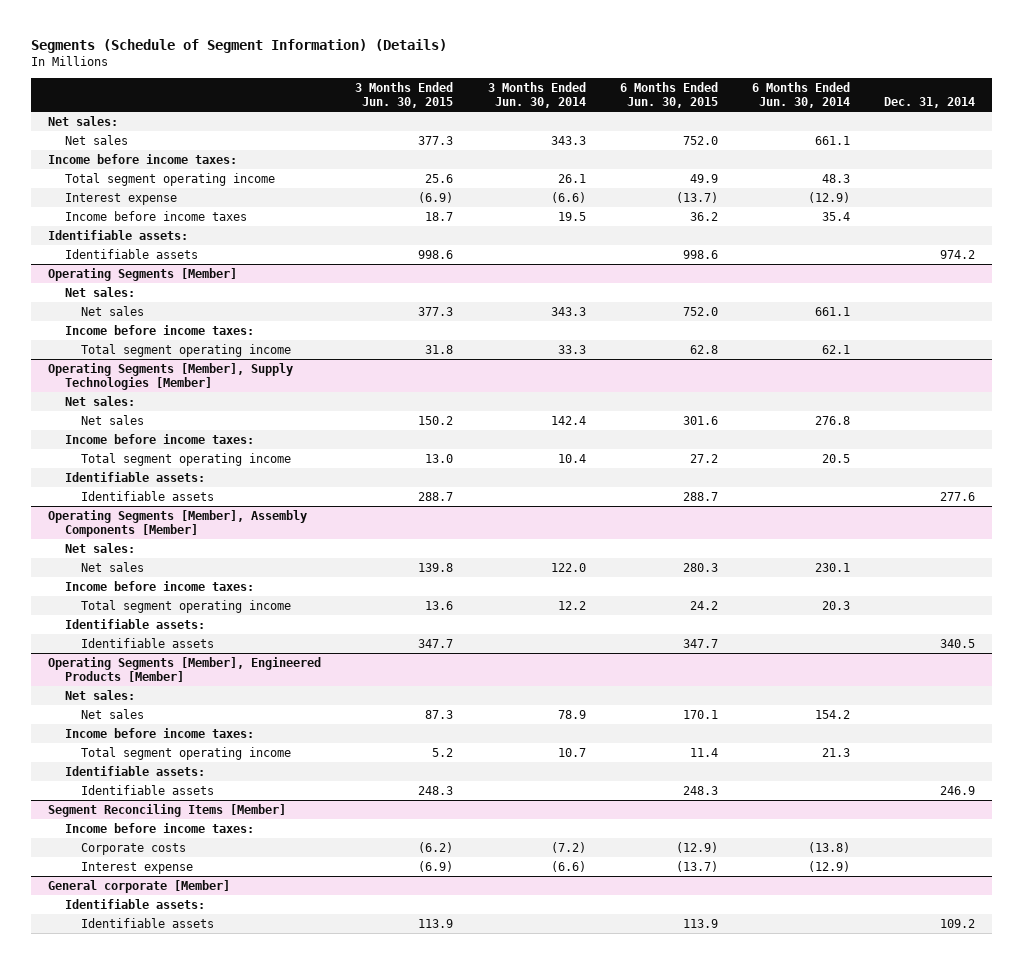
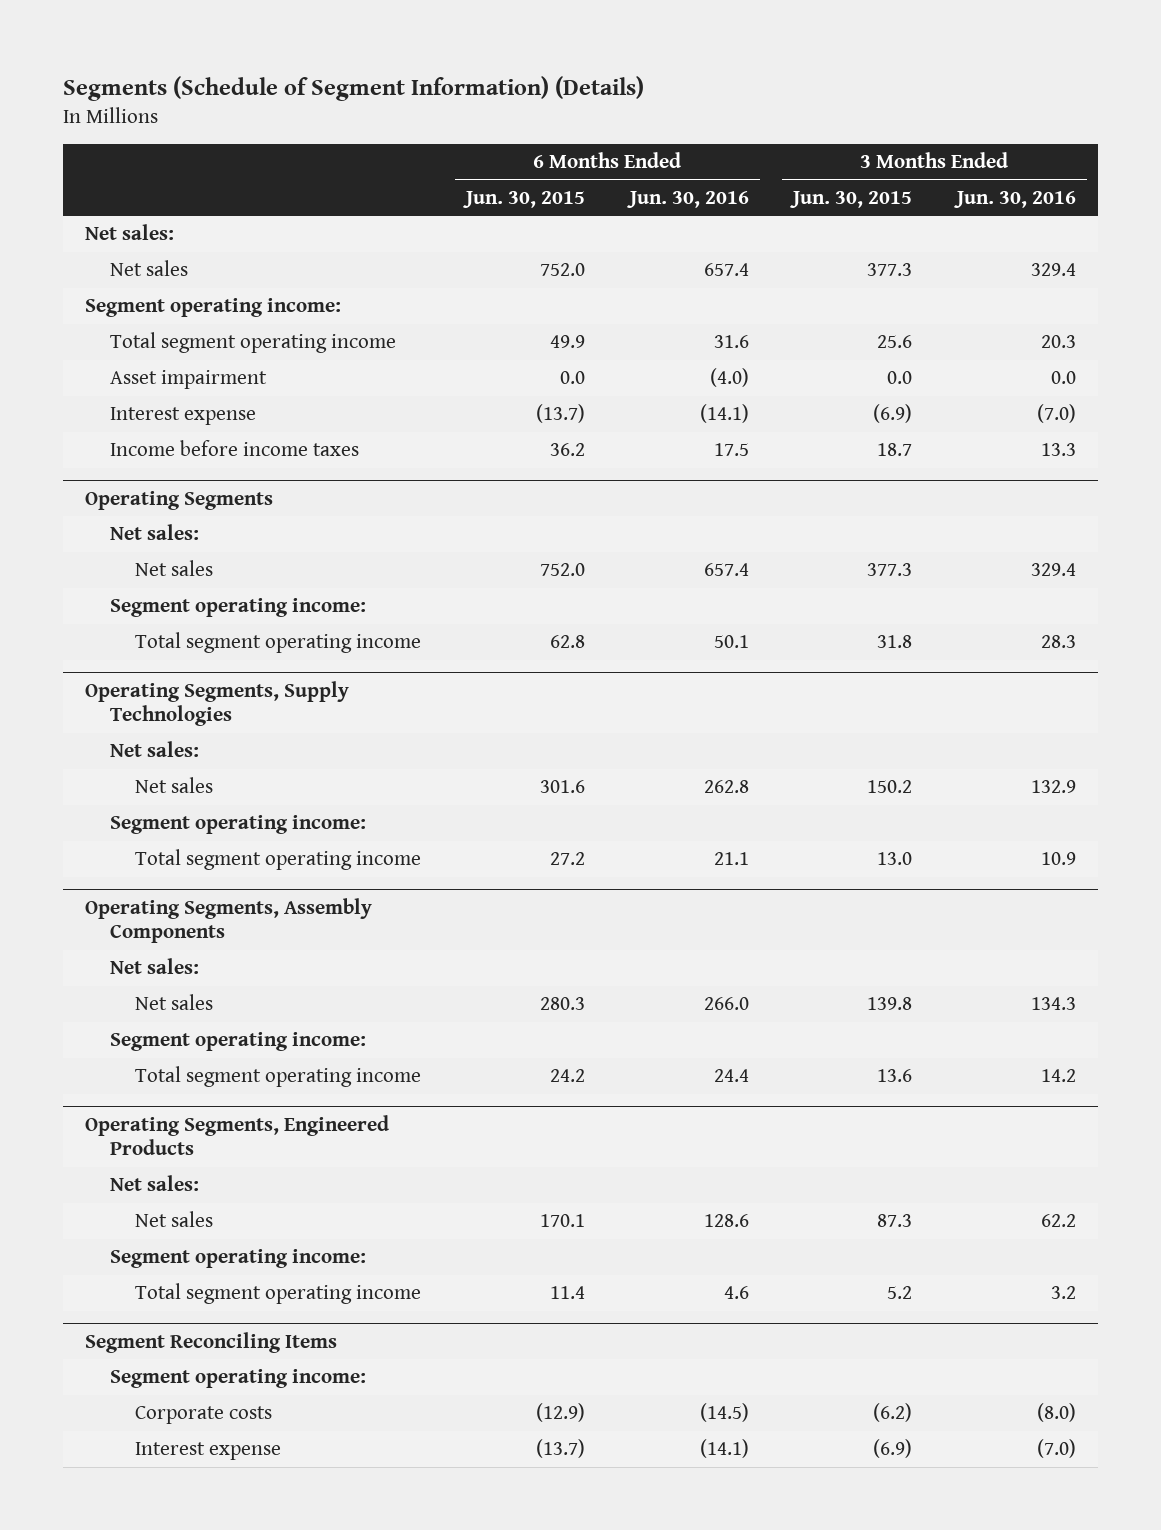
[487,82,586,109] 3 Months Ended Jun. 30, 2014 -> none
[752,82,851,109] 6 Months Ended Jun. 30, 2014 -> none
[884,97,976,109] Dec. 31, 2014 -> none
none -> [626,190,749,208] Jun. 30, 2016
none -> [953,190,1076,208] Jun. 30, 2016
[48,153,238,164] Income before income taxes: -> [85,298,342,318] Segment operating income:
none -> [110,370,268,390] Asset impairment
[48,229,189,240] Identifiable assets: -> none
[64,248,198,259] Identifiable assets -> none
[48,267,238,281] Operating Segments [Member] -> [85,490,274,510] Operating Segments
[64,324,254,335] Income before income taxes: -> [110,598,367,618] Segment operating income:
[48,362,294,391] Operating Segments [Member], Supply Technologies [Member] -> [85,680,350,727] Operating Segments, Supply Technologies
[64,433,254,444] Income before income taxes: -> [110,815,367,835] Segment operating income:
[64,471,205,482] Identifiable assets: -> none
[81,490,215,501] Identifiable assets -> none
[48,509,308,538] Operating Segments [Member], Assembly Components [Member] -> [85,897,373,944] Operating Segments, Assembly Components
[64,580,254,591] Income before income taxes: -> [110,1032,367,1052] Segment operating income:
[64,618,205,629] Identifiable assets: -> none
[81,637,215,648] Identifiable assets -> none
[48,656,322,683] Operating Segments [Member], Engineered Products [Member] -> [85,1114,390,1156] Operating Segments, Engineered Products
[64,727,254,738] Income before income taxes: -> [110,1249,367,1269] Segment operating income:
[64,765,205,776] Identifiable assets: -> none
[81,784,215,795] Identifiable assets -> none
[48,803,287,817] Segment Reconciling Items [Member] -> [85,1331,338,1353] Segment Reconciling Items
[64,822,254,833] Income before income taxes: -> [110,1369,367,1389] Segment operating income:
[48,879,231,893] General corporate [Member] -> none
[64,898,205,909] Identifiable assets: -> none
[81,917,215,928] Identifiable assets -> none

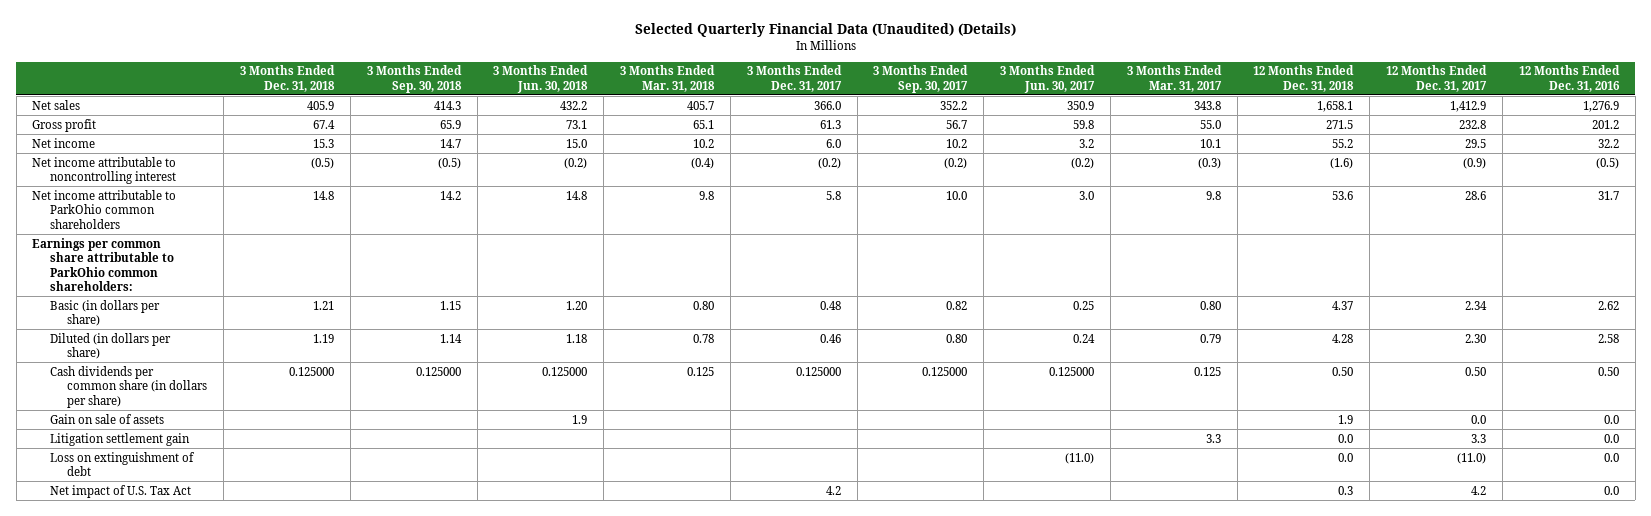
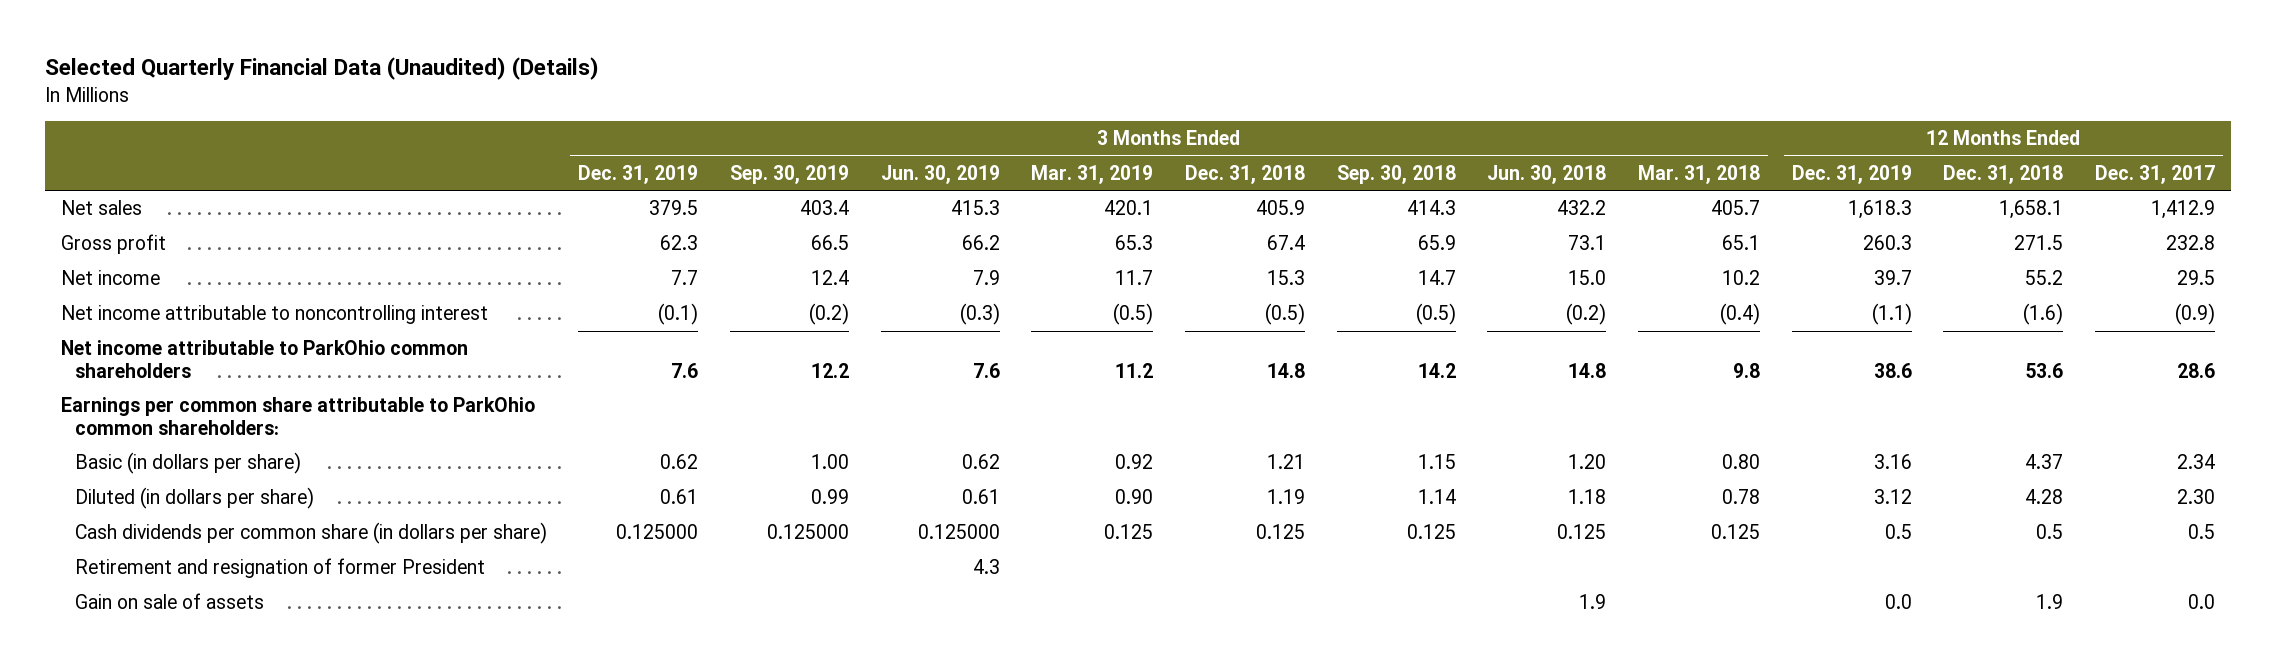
[746,65,842,92] 3 Months Ended Dec. 31, 2017 -> none
[873,65,969,93] 3 Months Ended Sep. 30, 2017 -> none
[1000,65,1096,93] 3 Months Ended Jun. 30, 2017 -> none
[1126,65,1222,92] 3 Months Ended Mar. 31, 2017 -> none
[1518,65,1620,92] 12 Months Ended Dec. 31, 2016 -> none
none -> [578,164,699,184] Dec. 31, 2019
none -> [729,164,849,184] Sep. 30, 2019
none -> [880,164,1000,184] Jun. 30, 2019
none -> [1031,164,1154,184] Mar. 31, 2019
none -> [1791,164,1912,184] Dec. 31, 2019
[288,366,334,376] 0.125000 -> [1255,524,1305,540] 0.125
[415,366,461,376] 0.125000 -> [1406,524,1456,540] 0.125
[542,366,588,376] 0.125000 -> [1557,524,1607,540] 0.125
[1332,366,1354,376] 0.50 -> [2036,524,2064,540] 0.5
[1465,366,1487,376] 0.50 -> [2187,524,2215,540] 0.5
none -> [74,558,485,579] Retirement and resignation of former President
[49,432,190,446] Litigation settlement gain -> none
[49,451,195,477] Loss on extinguishment of debt -> none
[49,484,191,498] Net impact of U.S. Tax Act -> none

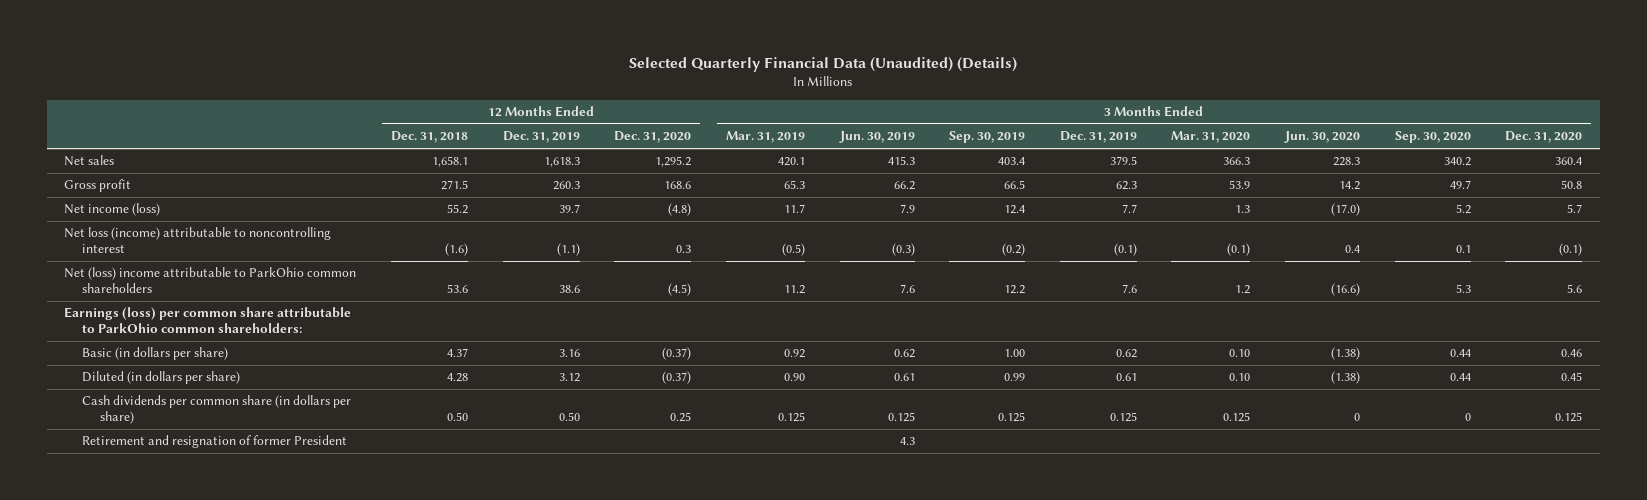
[1184,164,1305,184] Dec. 31, 2018 -> none
[1336,164,1456,184] Sep. 30, 2018 -> none
[1487,164,1607,184] Jun. 30, 2018 -> none
[1637,164,1760,184] Mar. 31, 2018 -> none
[2094,164,2215,184] Dec. 31, 2017 -> none
none -> [614,131,692,144] Dec. 31, 2020
none -> [1171,131,1251,144] Mar. 31, 2020
none -> [1284,131,1361,144] Jun. 30, 2020
none -> [1394,131,1471,144] Sep. 30, 2020
none -> [1505,131,1583,144] Dec. 31, 2020
[60,270,160,286] Net income -> [64,203,161,217] Net income (loss)
[60,305,488,325] Net income attributable to noncontrolling interest -> [64,227,332,254] Net loss (income) attributable to noncontrolling interest
[60,340,468,379] Net income attributable to ParkOhio common shareholders -> [64,267,357,294] Net (loss) income attributable to ParkOhio common shareholders
[60,397,535,436] Earnings per common share attributable to ParkOhio common shareholders: -> [64,307,352,334] Earnings (loss) per common share attributable to ParkOhio common shareholders:
[616,524,699,540] 0.125000 -> [1109,412,1137,423] 0.125
[766,524,849,540] 0.125000 -> [998,412,1026,423] 0.125
[917,524,1000,540] 0.125000 -> [887,412,915,423] 0.125
[1884,524,1912,540] 0.5 -> [558,412,580,422] 0.50
[2036,524,2064,540] 0.5 -> [446,412,468,422] 0.50
[74,593,264,610] Gain on sale of assets -> none

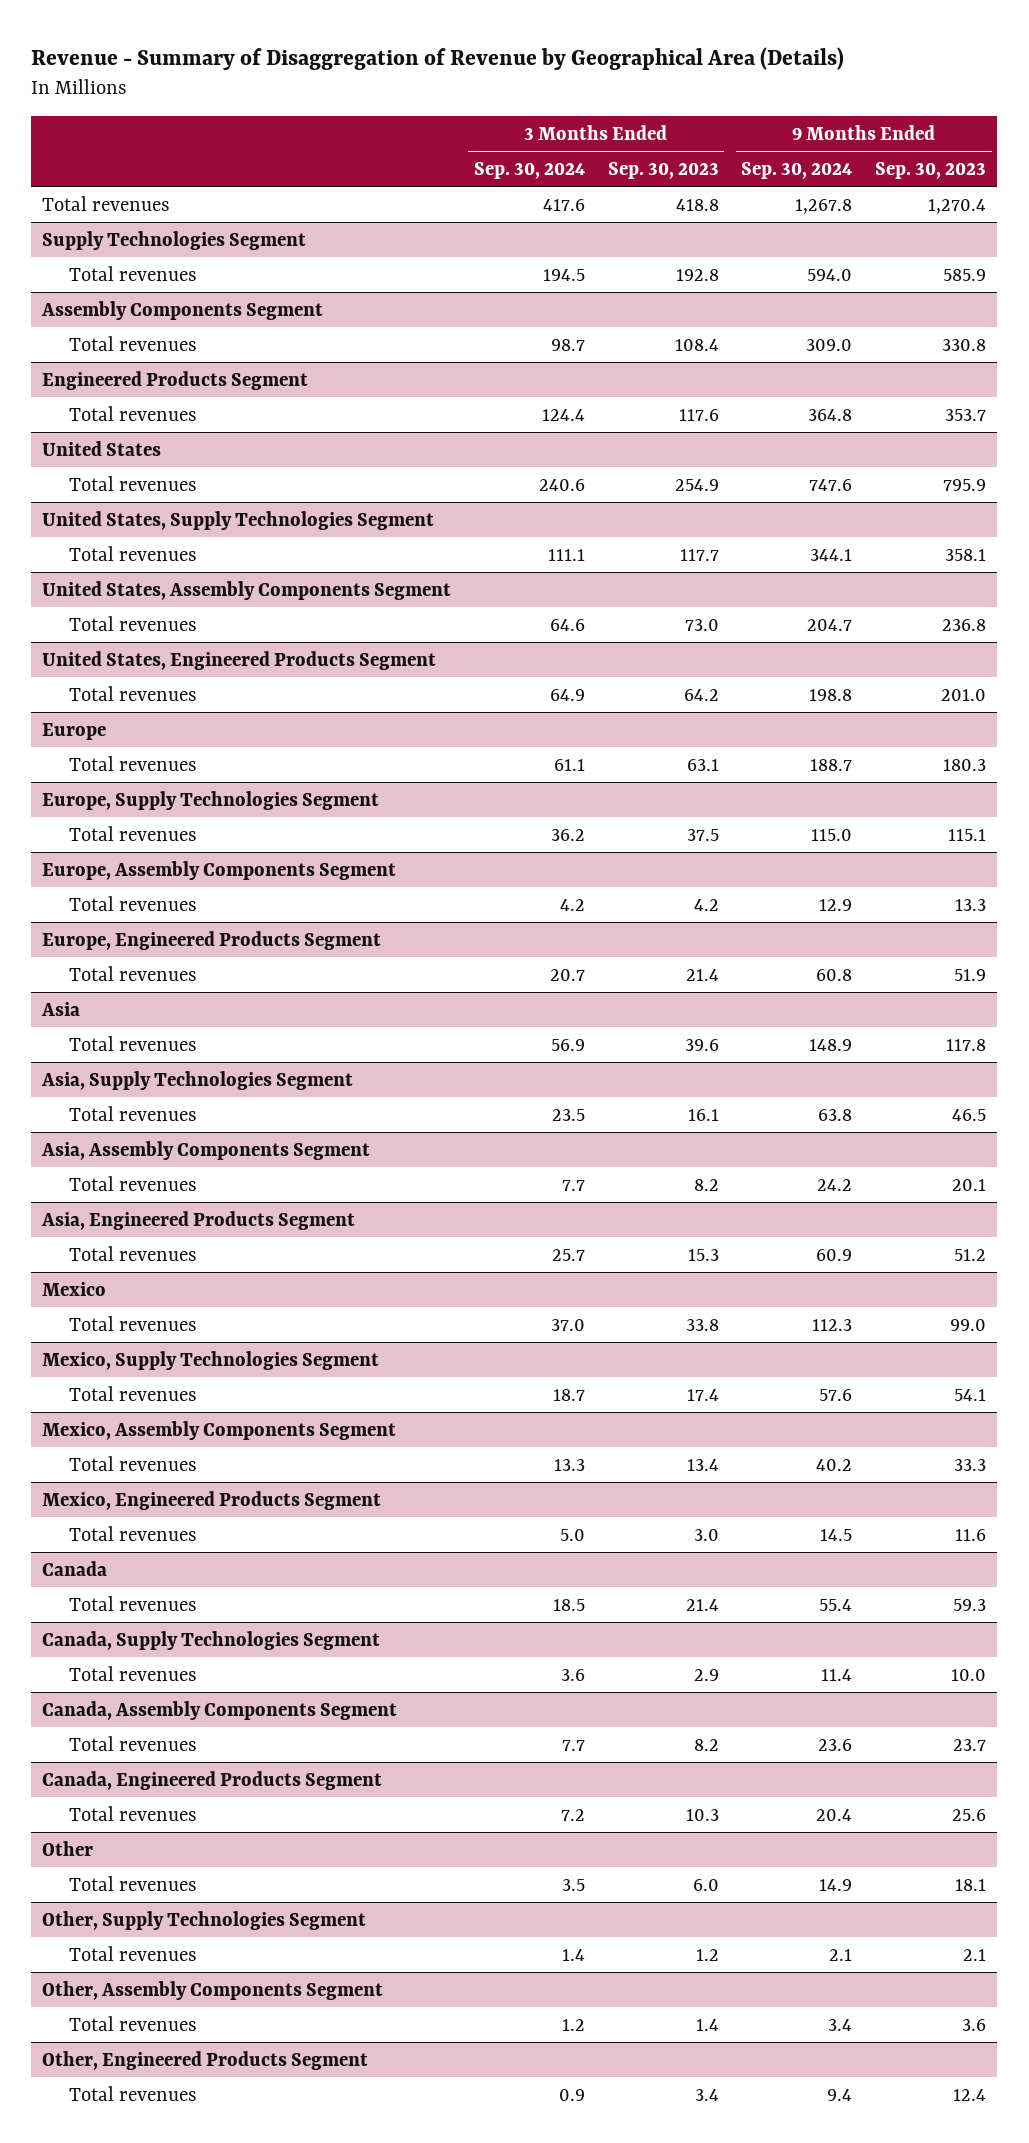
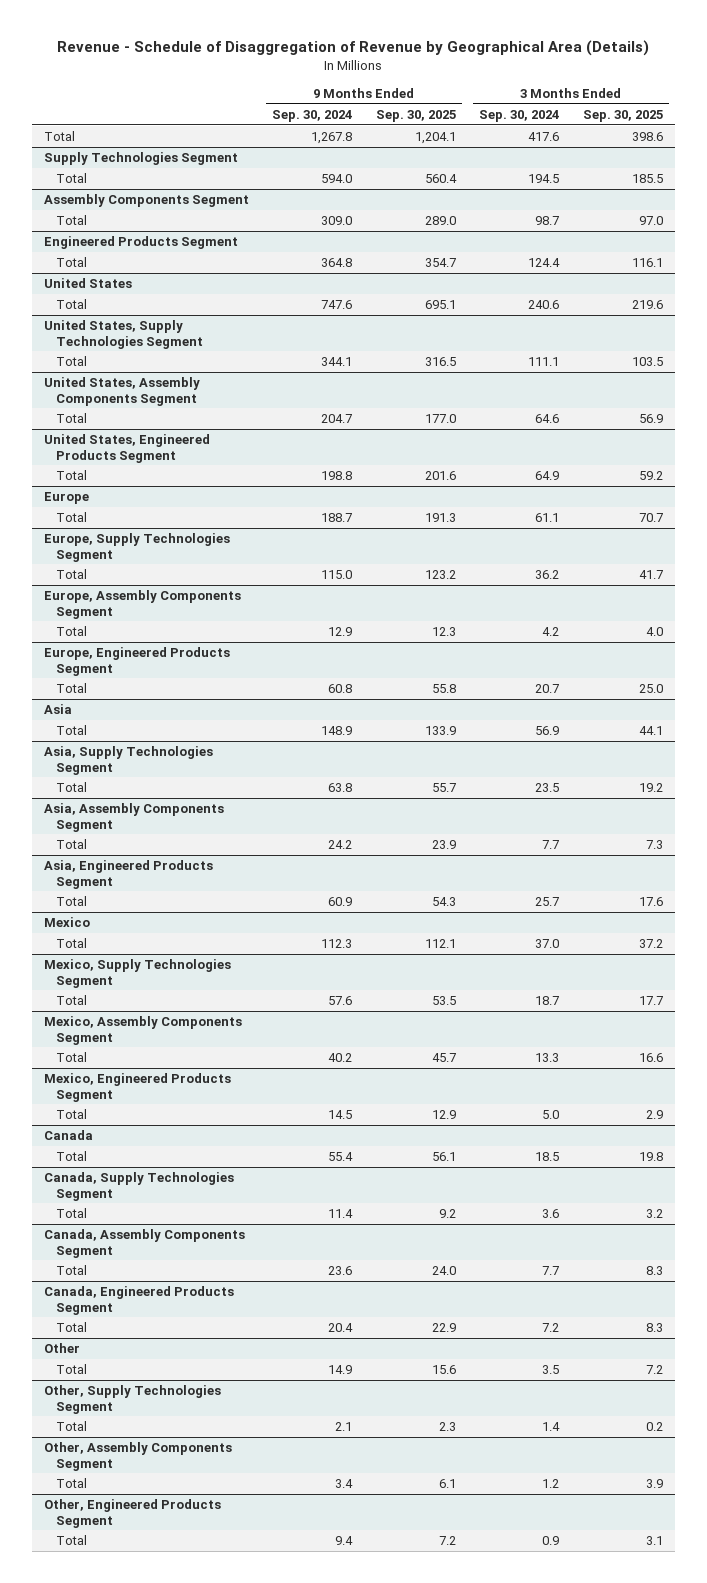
[31,46,845,70] Revenue - Summary of Disaggregation of Revenue by Geographical Area (Details) -> [57,40,650,57] Revenue - Schedule of Disaggregation of Revenue by Geographical Area (Details)
[607,161,719,179] Sep. 30, 2023 -> none
[875,161,987,179] Sep. 30, 2023 -> none
none -> [375,109,456,122] Sep. 30, 2025
none -> [582,109,663,122] Sep. 30, 2025
[42,195,171,211] Total revenues -> [43,131,75,142] Total
[68,265,197,281] Total revenues -> [56,173,88,184] Total
[68,335,197,351] Total revenues -> [56,215,88,226] Total
[68,405,197,421] Total revenues -> [56,257,88,268] Total
[68,475,197,491] Total revenues -> [56,299,88,310] Total
[68,545,197,561] Total revenues -> [56,356,88,367] Total
[68,615,197,631] Total revenues -> [56,413,88,424] Total
[68,685,197,701] Total revenues -> [56,470,88,481] Total
[68,755,197,771] Total revenues -> [56,512,88,523] Total
[68,825,197,841] Total revenues -> [56,569,88,580] Total
[68,895,197,911] Total revenues -> [56,626,88,637] Total
[68,965,197,981] Total revenues -> [56,683,88,694] Total
[68,1035,197,1051] Total revenues -> [56,725,88,736] Total
[68,1105,197,1121] Total revenues -> [56,782,88,793] Total
[68,1175,197,1191] Total revenues -> [56,839,88,850] Total
[68,1245,197,1261] Total revenues -> [56,896,88,907] Total
[68,1315,197,1331] Total revenues -> [56,938,88,949] Total
[68,1385,197,1401] Total revenues -> [56,995,88,1006] Total
[68,1455,197,1471] Total revenues -> [56,1052,88,1063] Total
[68,1525,197,1541] Total revenues -> [56,1109,88,1120] Total
[68,1595,197,1611] Total revenues -> [56,1151,88,1162] Total
[68,1665,197,1681] Total revenues -> [56,1208,88,1219] Total
[68,1735,197,1751] Total revenues -> [56,1265,88,1276] Total
[68,1805,197,1821] Total revenues -> [56,1322,88,1333] Total
[68,1875,197,1891] Total revenues -> [56,1364,88,1375] Total
[68,1945,197,1961] Total revenues -> [56,1421,88,1432] Total
[68,2015,197,2031] Total revenues -> [56,1478,88,1489] Total
[68,2085,197,2101] Total revenues -> [56,1535,88,1546] Total

